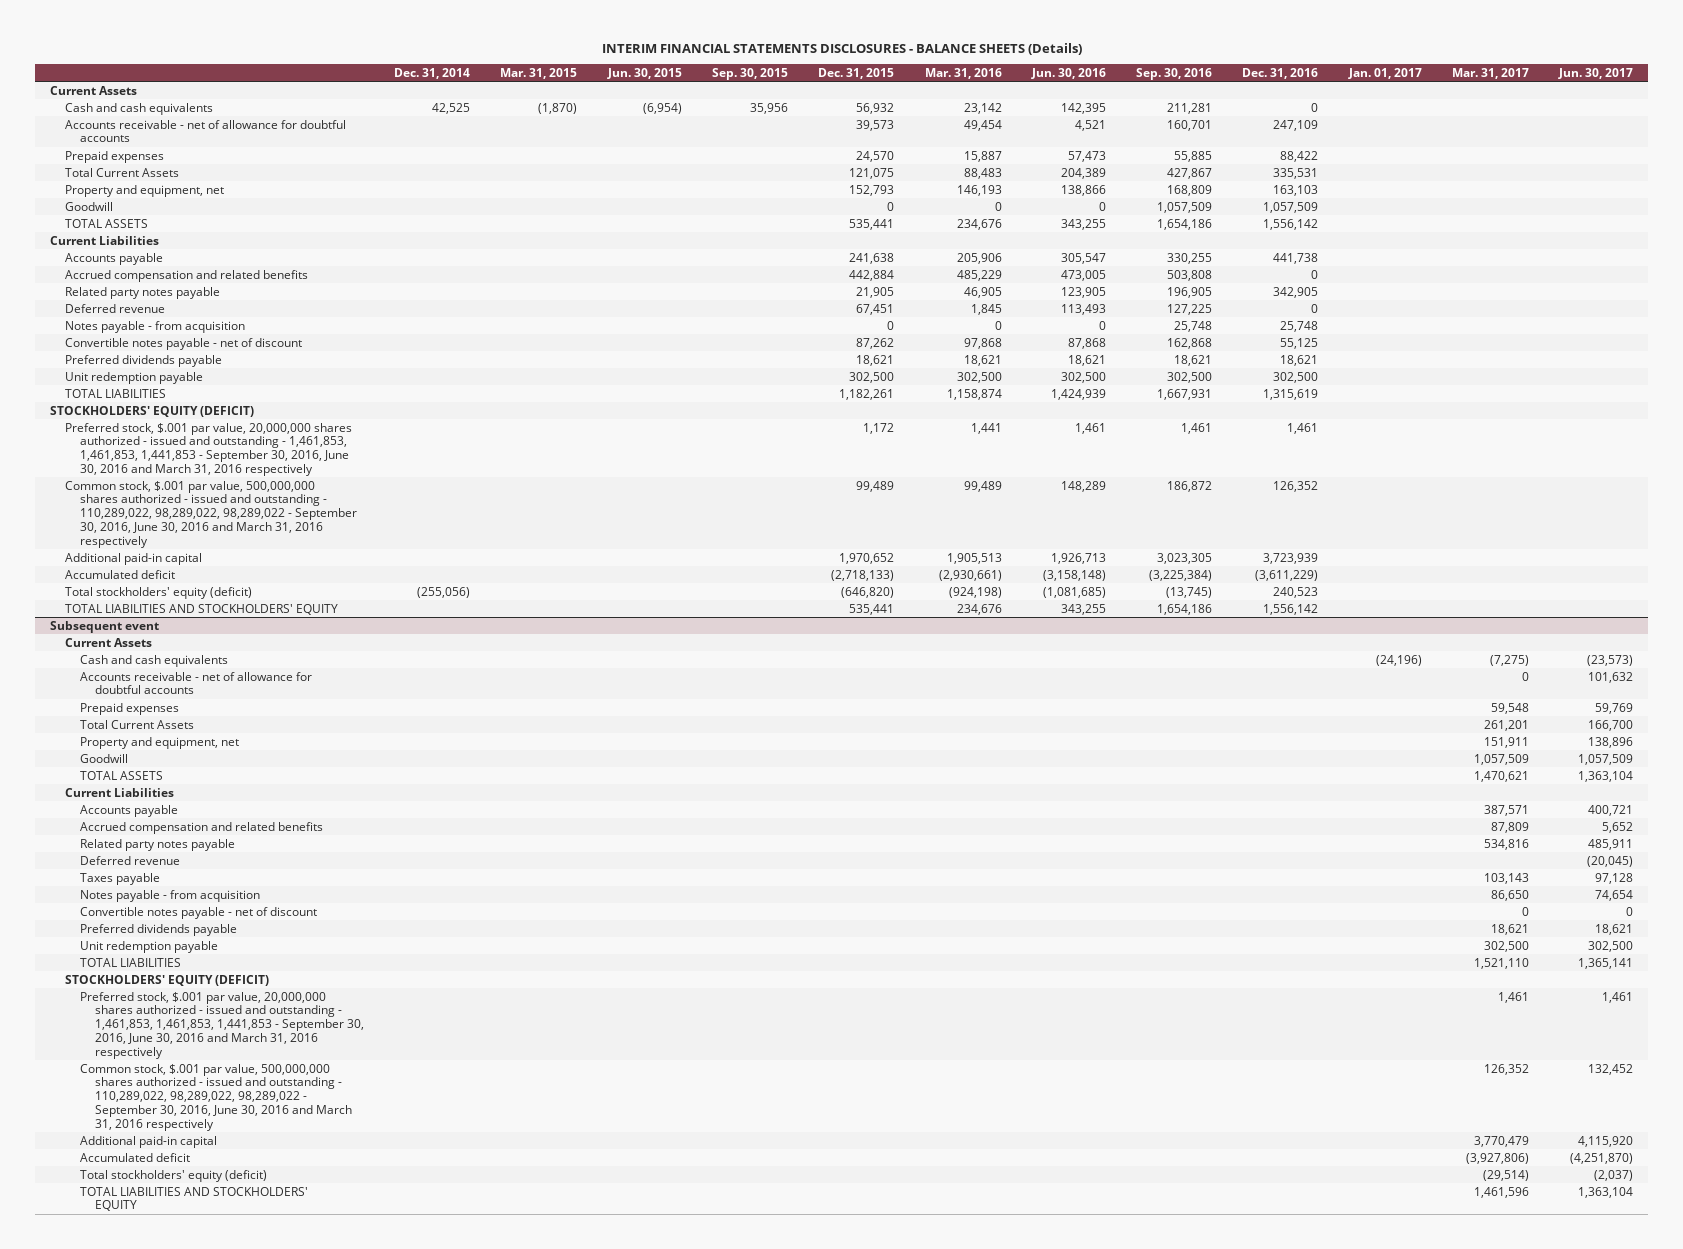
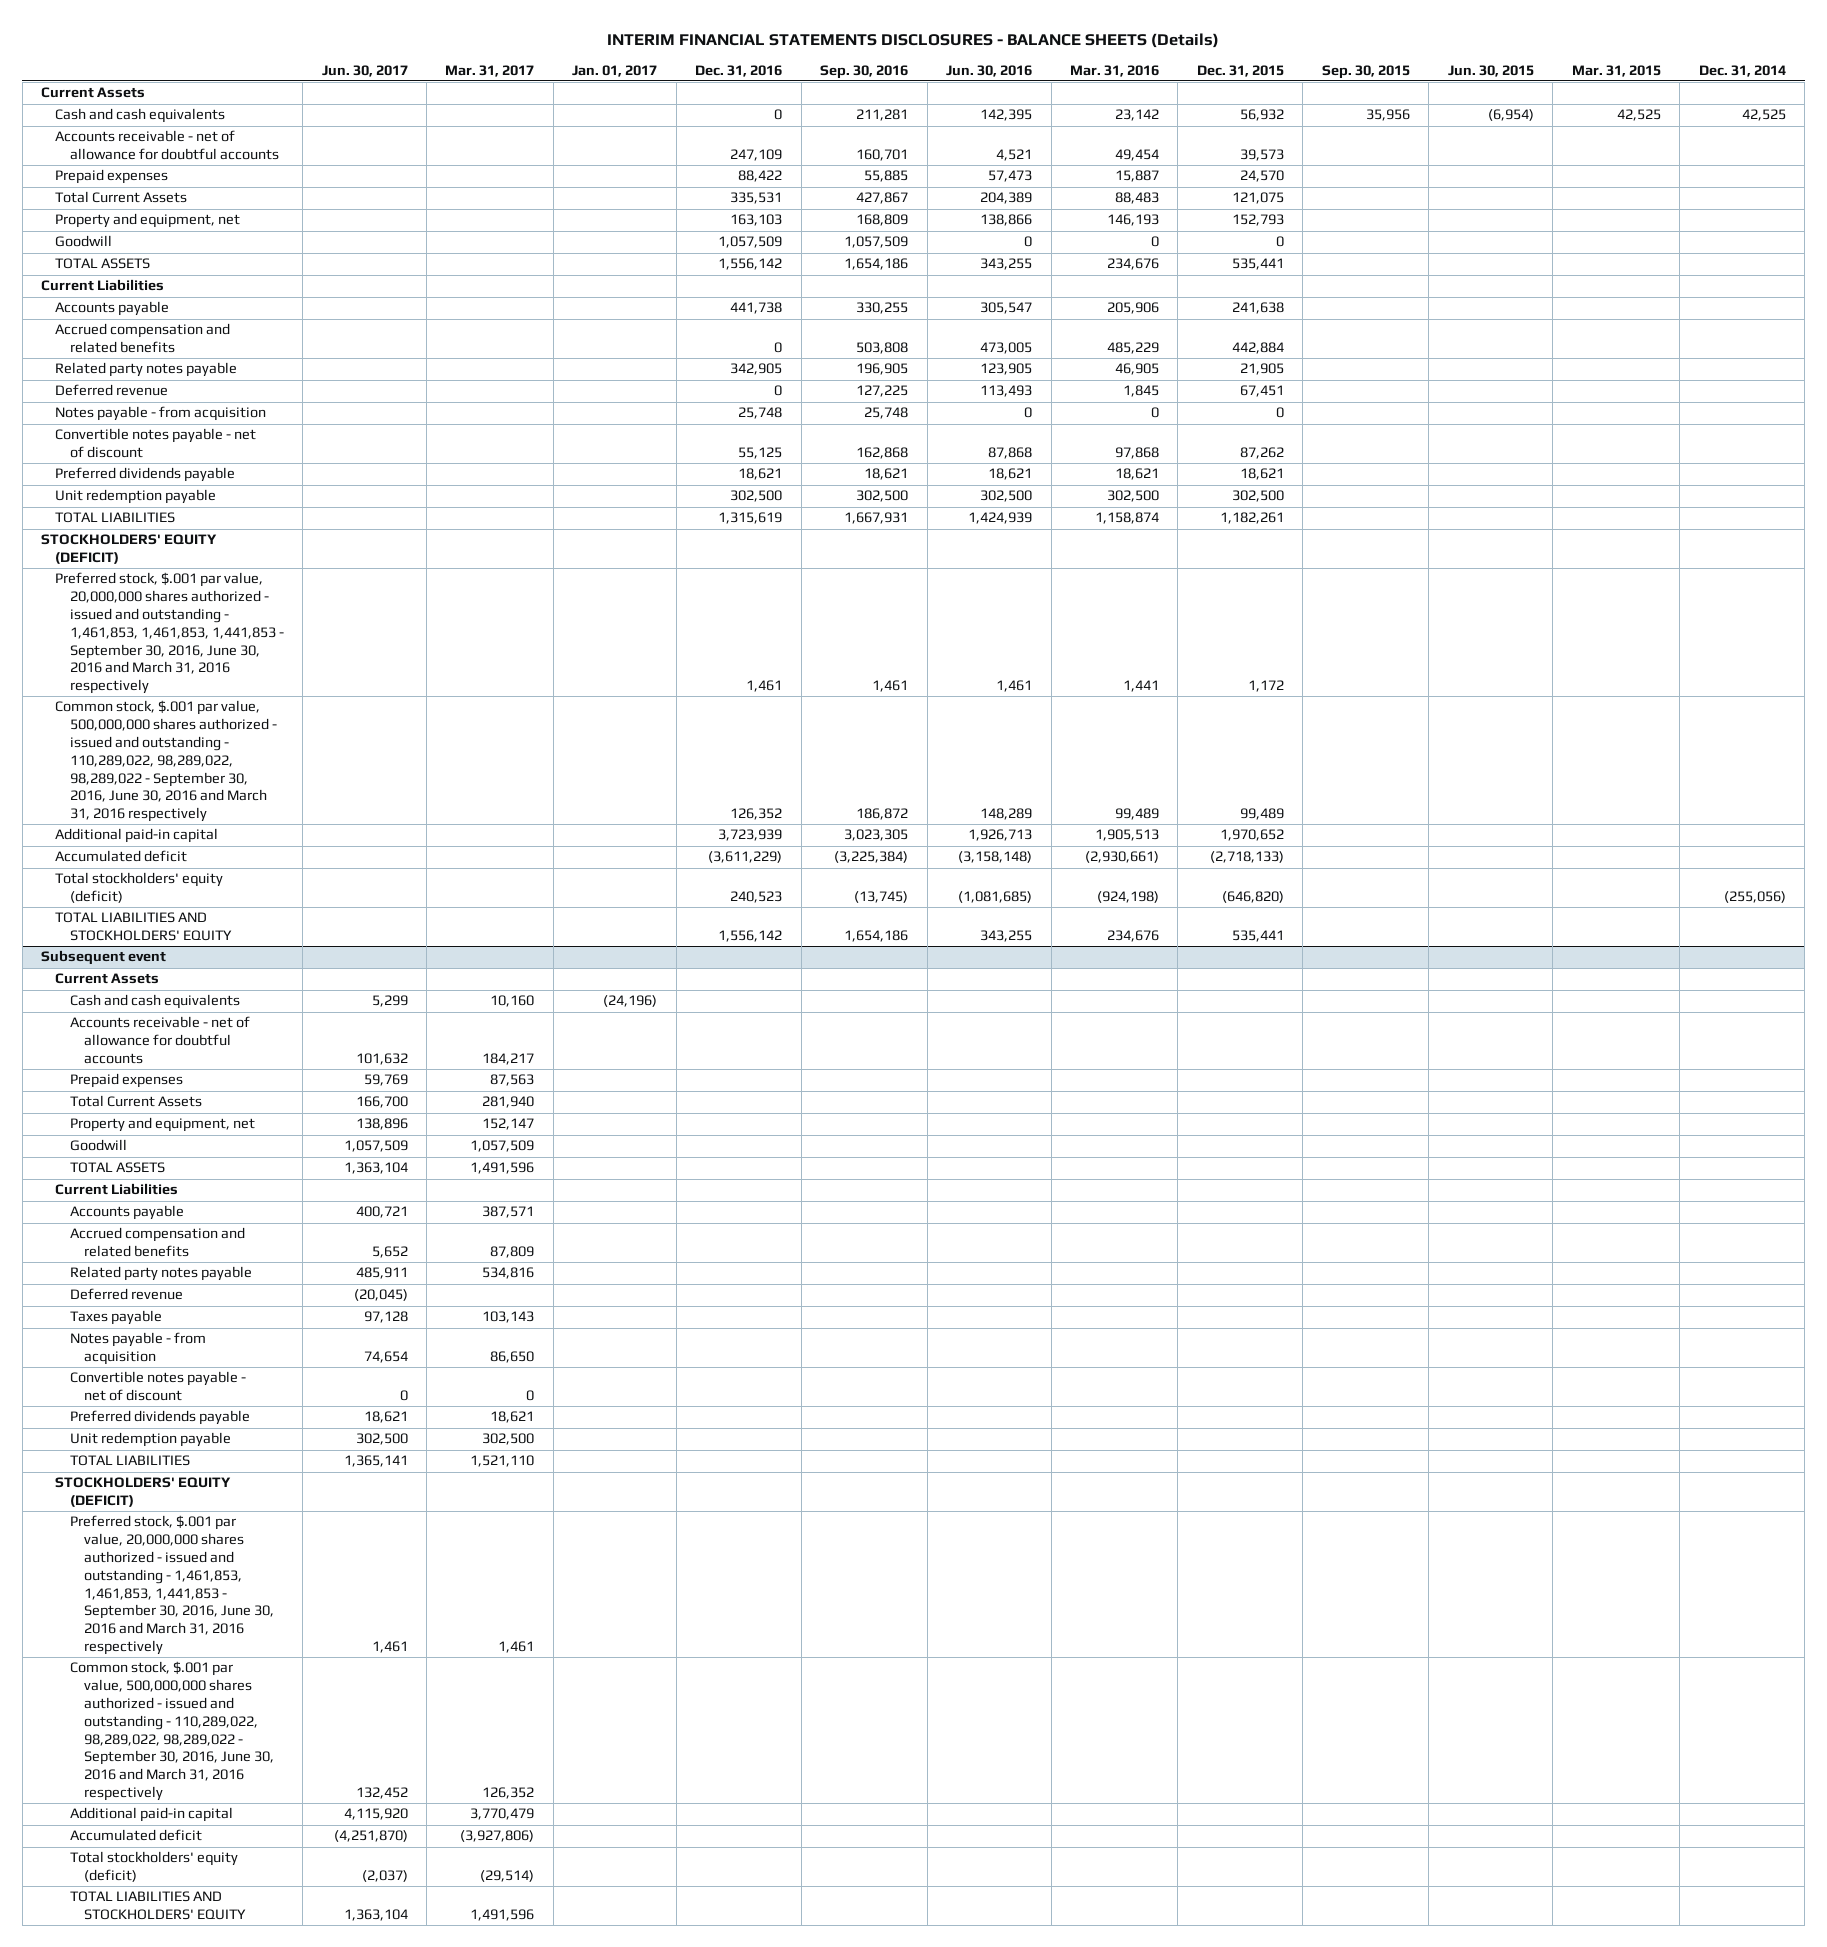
[538,102,578,114] (1,870) -> [1616,109,1661,122] 42,525
[1489,654,1529,666] (7,275) -> [490,995,535,1008] 10,160
[1587,654,1634,666] (23,573) -> [371,995,408,1008] 5,299
[1521,671,1529,681] 0 -> [482,1052,535,1065] 184,217
[1490,702,1529,714] 59,548 -> [490,1074,535,1087] 87,563
[1483,719,1529,731] 261,201 -> [482,1096,535,1109] 281,940
[1483,736,1529,748] 151,911 -> [482,1118,535,1131] 152,147
[1473,770,1529,782] 1,470,621 -> [470,1162,535,1175] 1,491,596
[1473,1186,1529,1198] 1,461,596 -> [470,1909,535,1922] 1,491,596

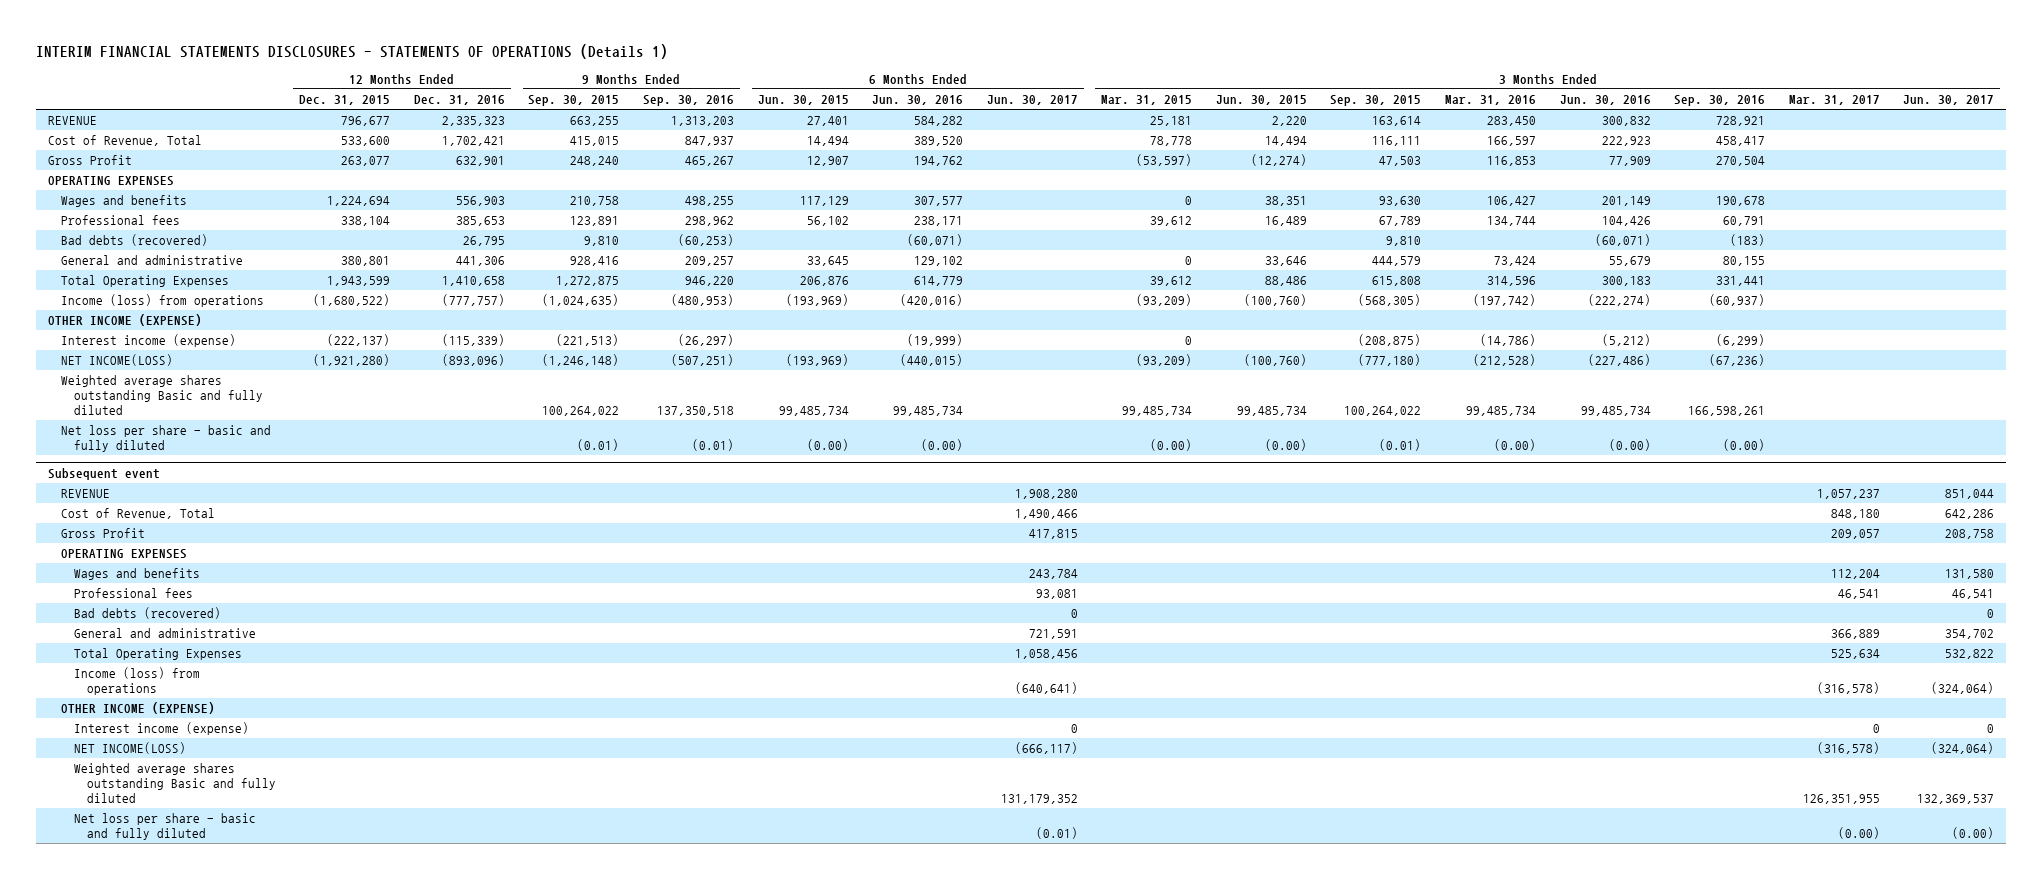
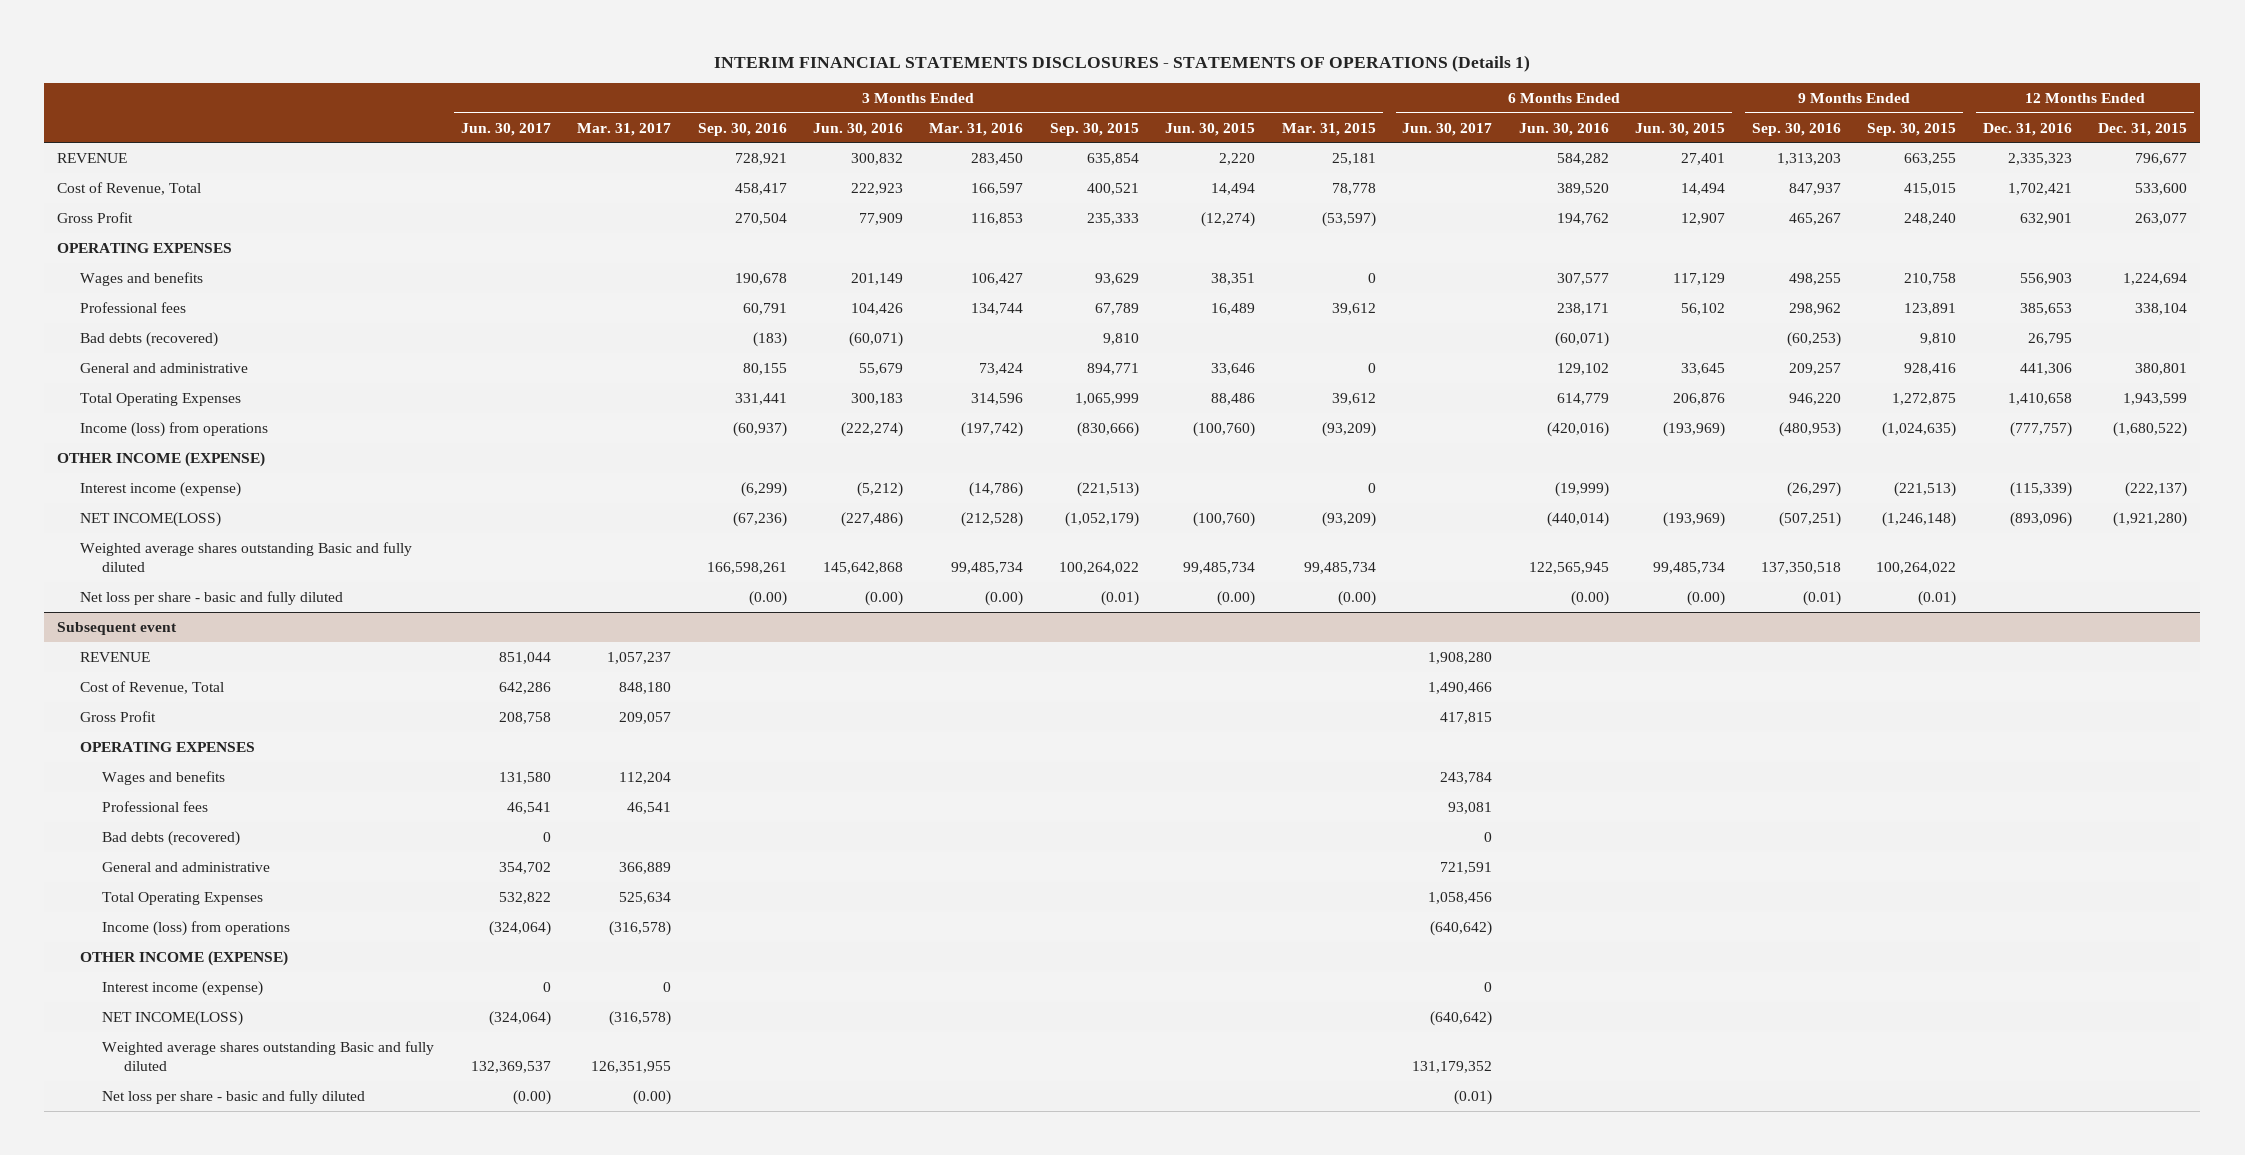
[1372,116,1422,127] 163,614 -> [1086,152,1139,165] 635,854
[1372,136,1422,147] 116,111 -> [1086,182,1139,195] 400,521
[1379,156,1422,167] 47,503 -> [1086,212,1139,225] 235,333
[1379,196,1422,207] 93,630 -> [1094,272,1139,285] 93,629
[1372,256,1422,267] 444,579 -> [1086,362,1139,375] 894,771
[1372,276,1422,287] 615,808 -> [1074,392,1139,405] 1,065,999
[1358,294,1422,307] (568,305) -> [1076,421,1139,437] (830,666)
[1358,334,1422,347] (208,875) -> [1076,481,1139,497] (221,513)
[900,354,964,367] (440,015) -> [1546,511,1609,527] (440,014)
[1358,354,1422,367] (777,180) -> [1064,511,1139,527] (1,052,179)
[893,406,964,417] 99,485,734 -> [1528,562,1609,575] 122,565,945
[1580,406,1651,417] 99,485,734 -> [823,562,904,575] 145,642,868
[1014,682,1078,695] (640,641) -> [1430,920,1493,936] (640,642)
[1014,742,1078,755] (666,117) -> [1430,1010,1493,1026] (640,642)

